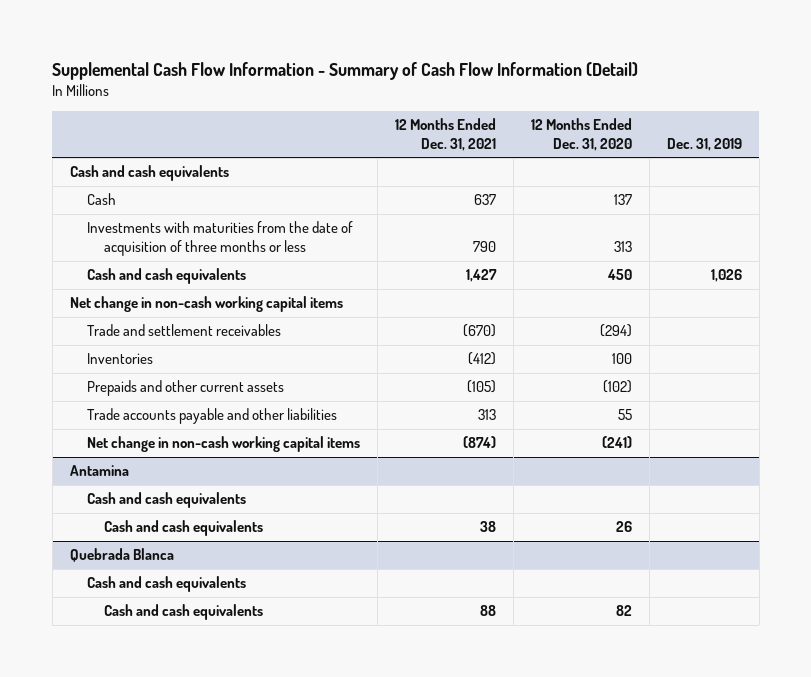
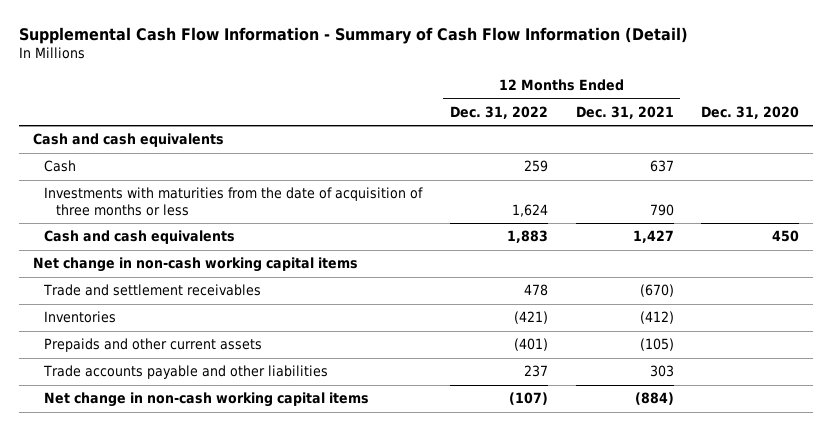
[530,118,632,152] 12 Months Ended Dec. 31, 2020 -> none
[666,138,742,152] Dec. 31, 2019 -> none
none -> [449,106,548,120] Dec. 31, 2022
none -> [701,106,800,120] Dec. 31, 2020
[69,465,129,477] Antamina -> none
[86,492,246,509] Cash and cash equivalents -> none
[103,520,263,537] Cash and cash equivalents -> none
[69,548,174,563] Quebrada Blanca -> none
[86,576,246,593] Cash and cash equivalents -> none
[103,604,263,621] Cash and cash equivalents -> none
[477,409,496,421] 313 -> [649,365,674,378] 303
[462,436,496,449] (874) -> [634,392,674,406] (884)

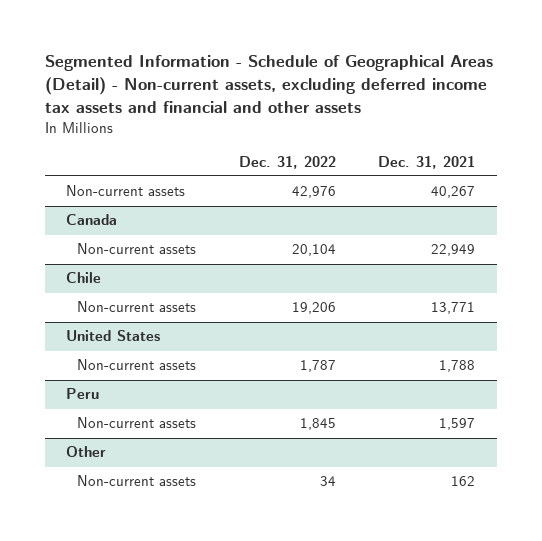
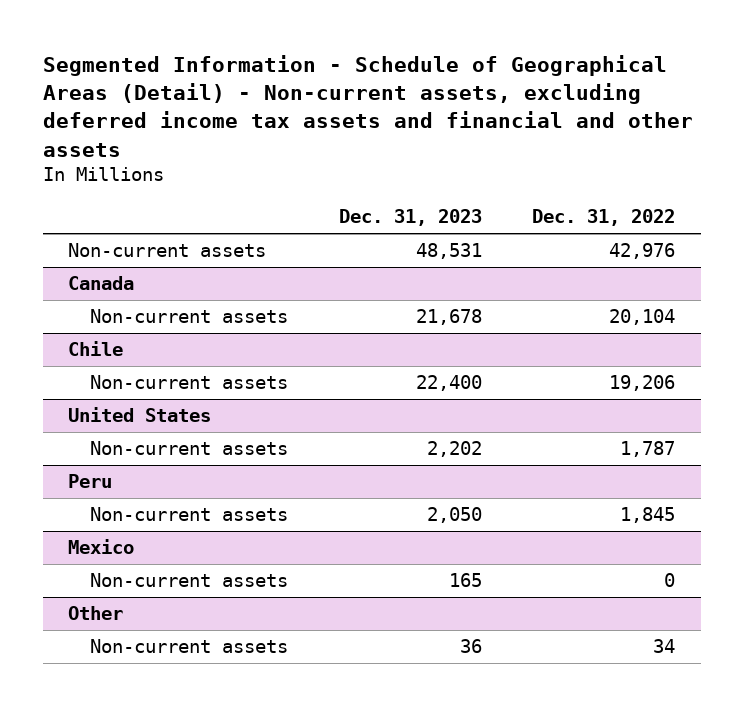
[378,155,476,169] Dec. 31, 2021 -> none
none -> [338,209,482,227] Dec. 31, 2023
none -> [68,539,135,555] Mexico
none -> [89,573,288,588] Non-current assets

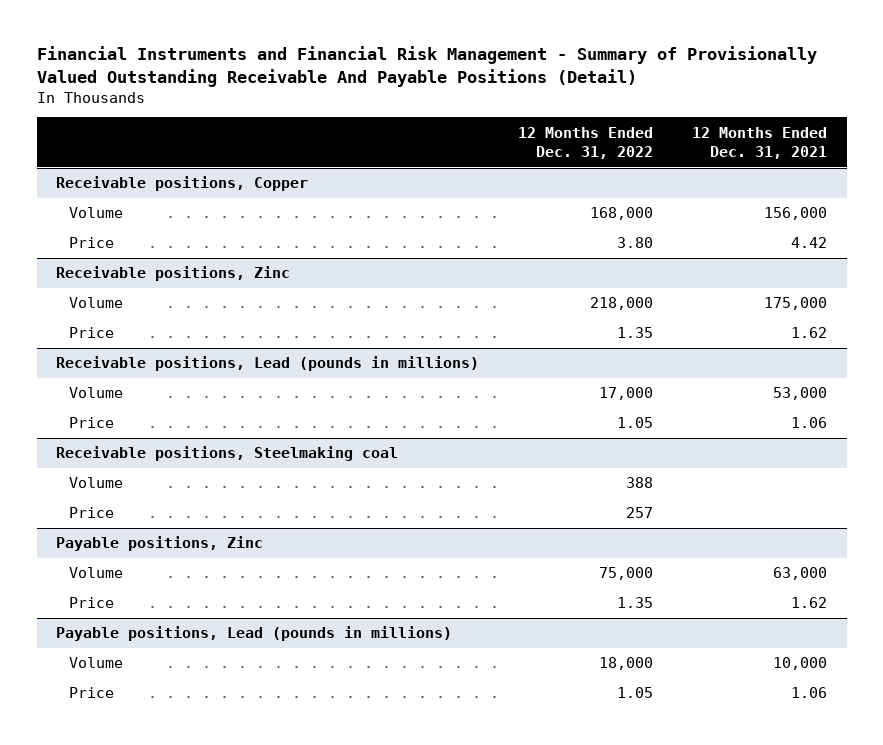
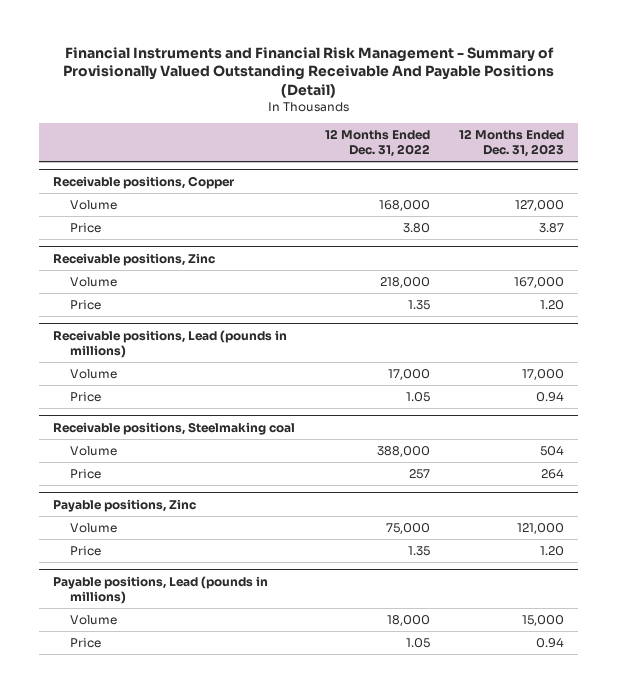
[692,126,828,159] 12 Months Ended Dec. 31, 2021 -> none
none -> [458,128,564,158] 12 Months Ended Dec. 31, 2023
[626,477,654,489] 388 -> [376,445,430,457] 388,000

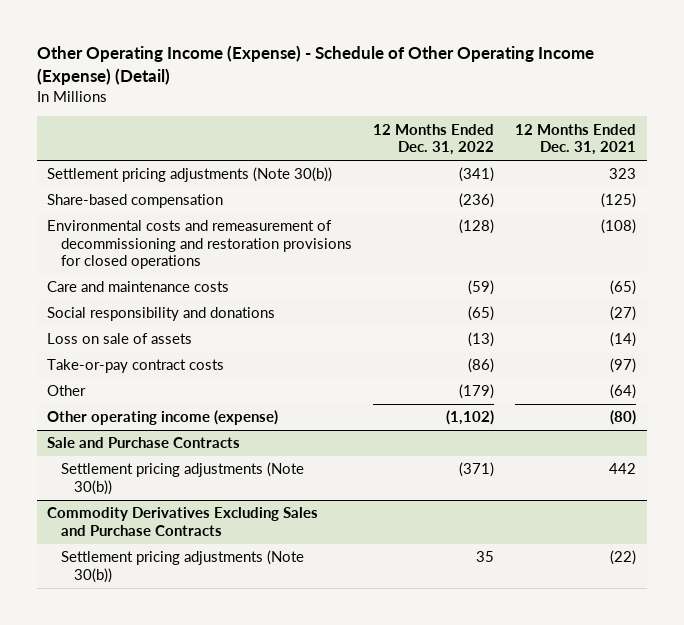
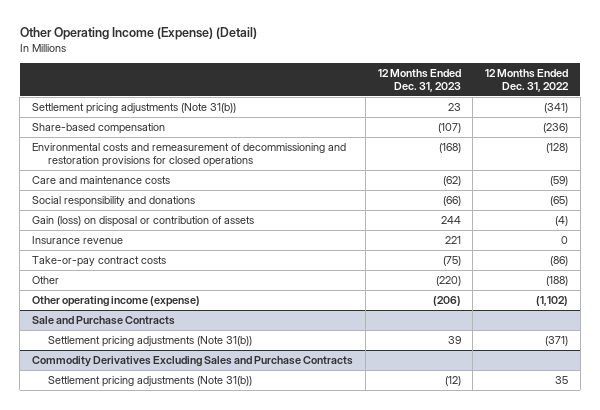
[36,45,594,85] Other Operating Income (Expense) - Schedule of Other Operating Income (Expense) (Detail) -> [19,26,257,40] Other Operating Income (Expense) (Detail)
[515,123,637,156] 12 Months Ended Dec. 31, 2021 -> none
none -> [377,68,461,92] 12 Months Ended Dec. 31, 2023
[47,167,333,183] Settlement pricing adjustments (Note 30(b)) -> [32,103,237,115] Settlement pricing adjustments (Note 31(b))
[47,333,193,345] Loss on sale of assets -> [32,216,255,228] Gain (loss) on disposal or contribution of assets
[467,332,494,348] (13) -> [555,216,569,227] (4)
none -> [32,236,124,245] Insurance revenue
[458,384,494,400] (179) -> [546,276,569,287] (188)
[60,462,304,495] Settlement pricing adjustments (Note 30(b)) -> [47,336,252,348] Settlement pricing adjustments (Note 31(b))
[60,550,304,583] Settlement pricing adjustments (Note 30(b)) -> [47,376,252,388] Settlement pricing adjustments (Note 31(b))

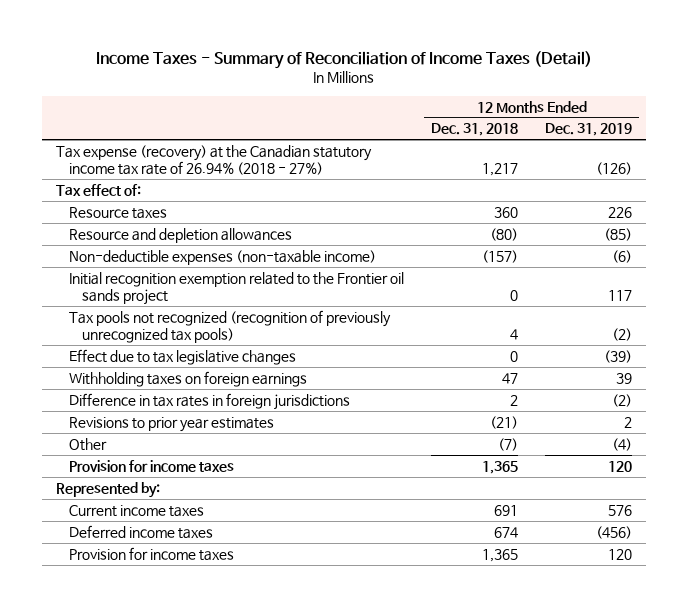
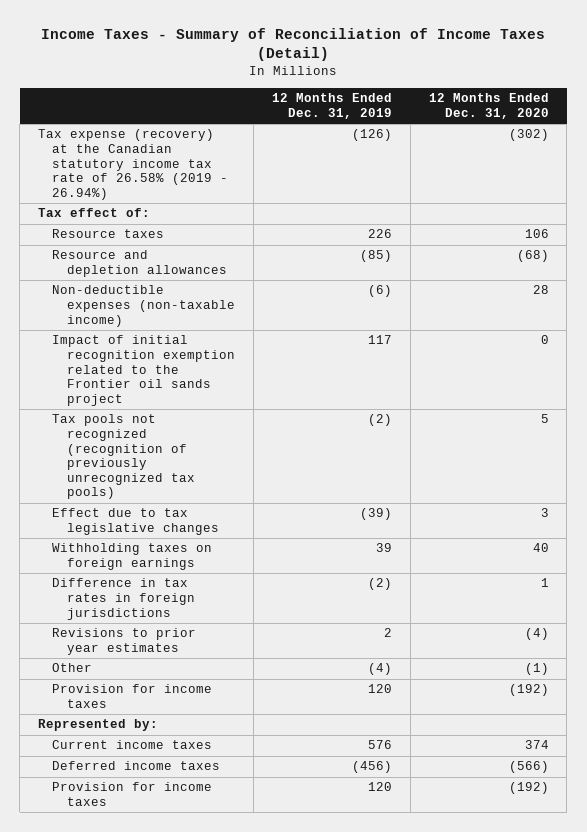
[431,123,519,137] Dec. 31, 2018 -> none
none -> [428,93,549,119] 12 Months Ended Dec. 31, 2020
[55,144,372,176] Tax expense (recovery) at the Canadian statutory income tax rate of 26.94% (2018 - 27%) -> [38,129,229,200] Tax expense (recovery) at the Canadian statutory income tax rate of 26.58% (2019 - 26.94%)
[69,271,405,306] Initial recognition exemption related to the Frontier oil sands project -> [52,335,235,406] Impact of initial recognition exemption related to the Frontier oil sands project

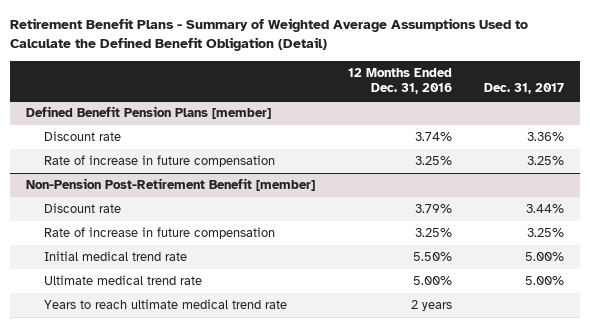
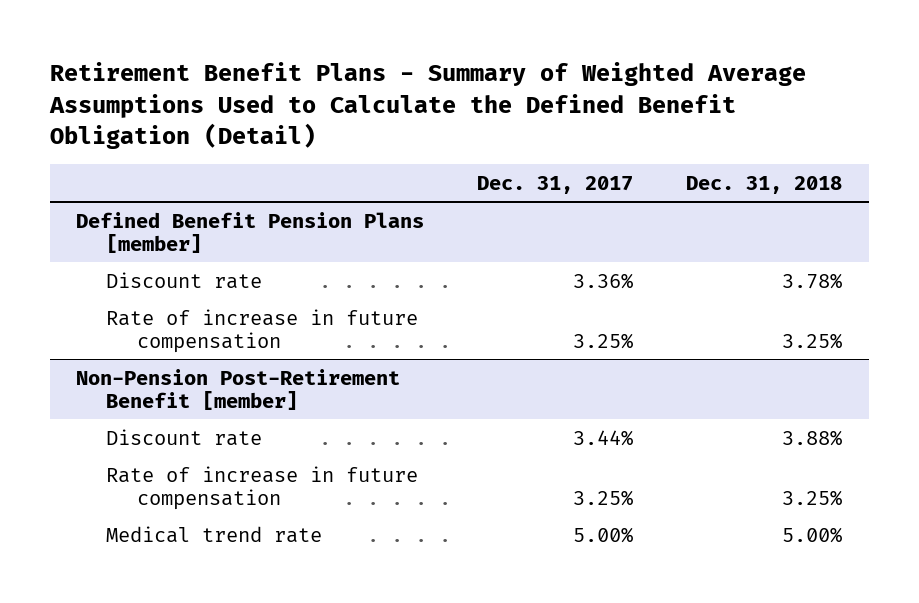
[347,67,452,95] 12 Months Ended Dec. 31, 2016 -> none
none -> [686,175,843,194] Dec. 31, 2018
[44,275,203,286] Ultimate medical trend rate -> none
[44,299,288,310] Years to reach ultimate medical trend rate -> none
[44,251,188,262] Initial medical trend rate -> [106,525,323,543] Medical trend rate

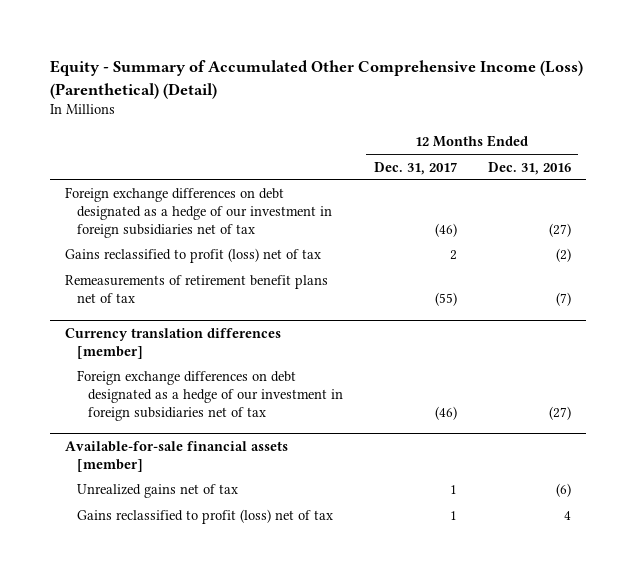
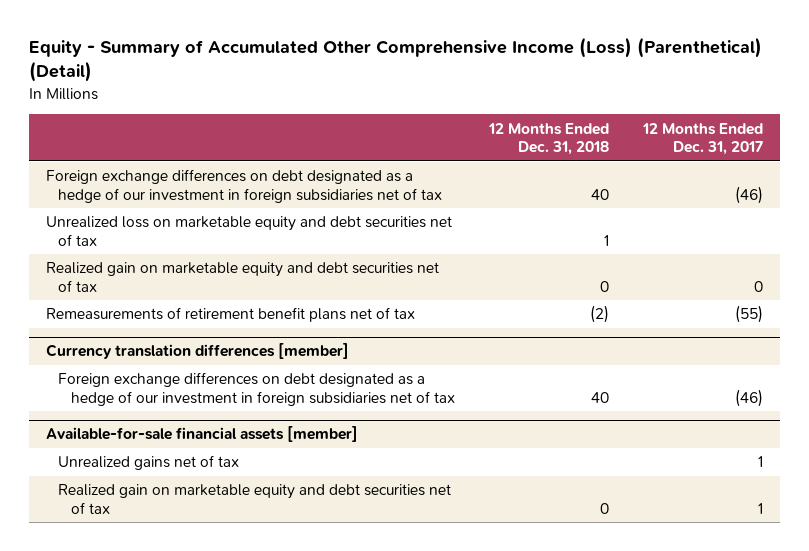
[487,161,571,175] Dec. 31, 2016 -> none
none -> [487,122,609,156] 12 Months Ended Dec. 31, 2018
[65,248,322,264] Gains reclassified to profit (loss) net of tax -> none
none -> [45,216,452,246] Unrealized loss on marketable equity and debt securities net of tax
none -> [45,262,439,292] Realized gain on marketable equity and debt securities net of tax
[76,509,333,525] Gains reclassified to profit (loss) net of tax -> none
none -> [58,484,452,514] Realized gain on marketable equity and debt securities net of tax

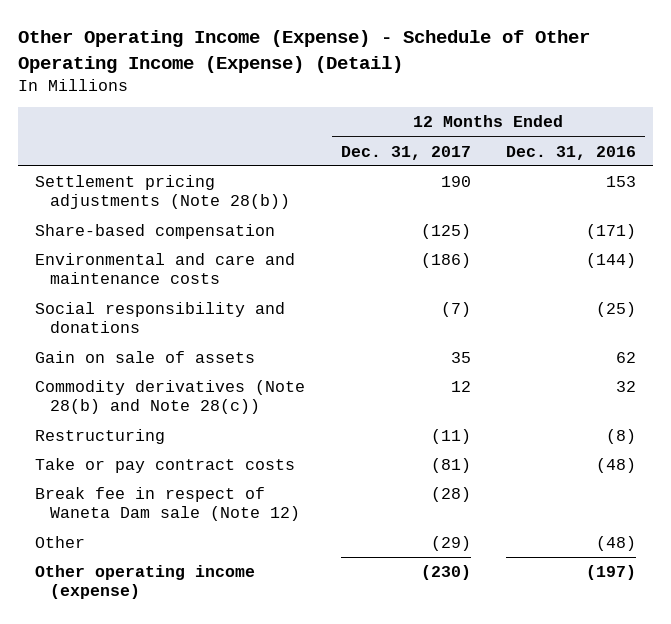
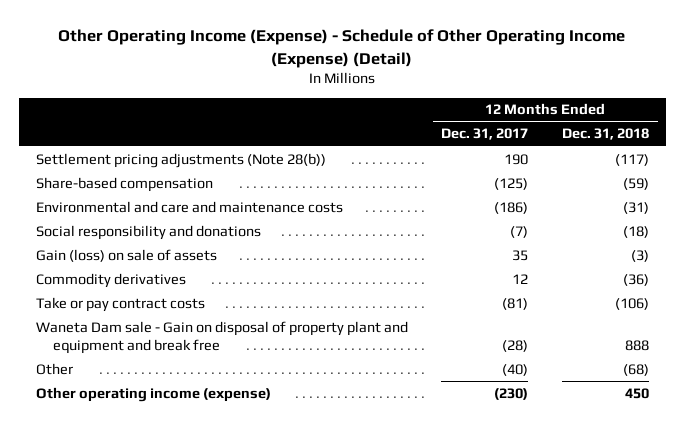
[505,145,636,160] Dec. 31, 2016 -> none
none -> [562,128,650,141] Dec. 31, 2018
[35,429,166,445] Restructuring -> none
[35,351,256,364] Gain on sale of assets -> [35,248,217,262] Gain (loss) on sale of assets
[35,380,306,415] Commodity derivatives (Note 28(b) and Note 28(c)) -> [35,272,186,288] Commodity derivatives
[35,487,301,522] Break fee in respect of Waneta Dam sale (Note 12) -> none
none -> [35,320,408,354] Waneta Dam sale - Gain on disposal of property plant and equipment and break free
[430,536,471,552] (29) -> [502,363,529,376] (40)

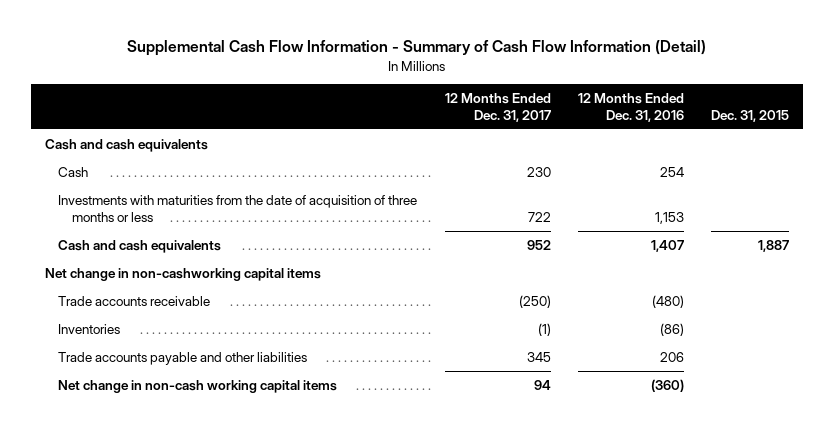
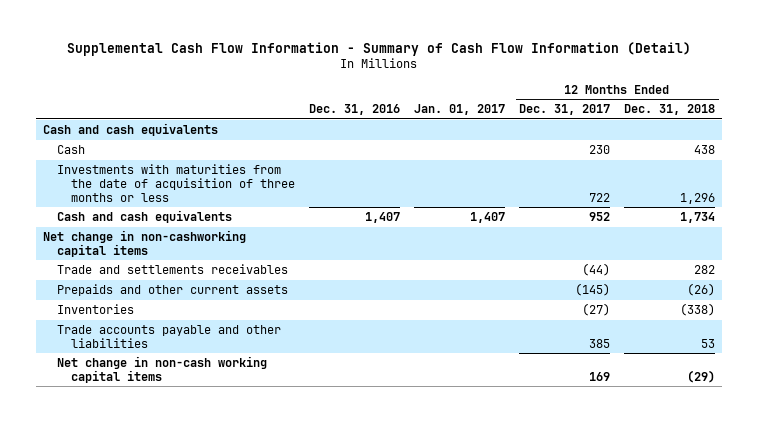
[578,92,685,122] 12 Months Ended Dec. 31, 2016 -> none
[711,109,790,122] Dec. 31, 2015 -> none
none -> [308,104,400,116] Dec. 31, 2016
none -> [414,104,506,116] Jan. 01, 2017
none -> [624,104,716,116] Dec. 31, 2018
[58,295,211,306] Trade accounts receivable -> none
none -> [56,263,288,274] Trade and settlements receivables
none -> [56,283,288,296] Prepaids and other current assets
[537,322,551,336] (1) -> [582,302,611,316] (27)
[526,351,551,362] 345 -> [589,338,611,348] 385
[533,379,551,390] 94 -> [589,371,611,381] 169

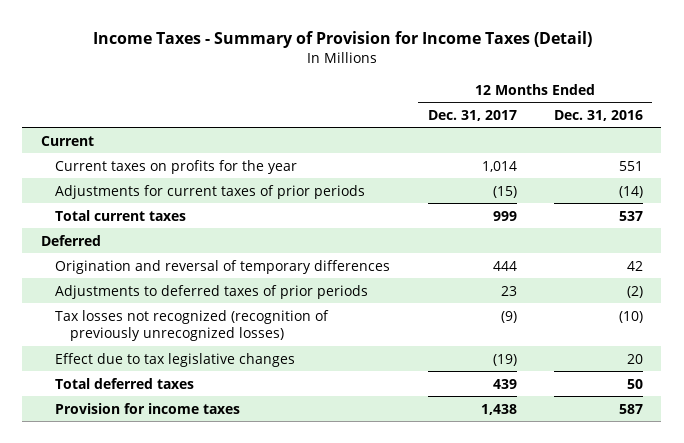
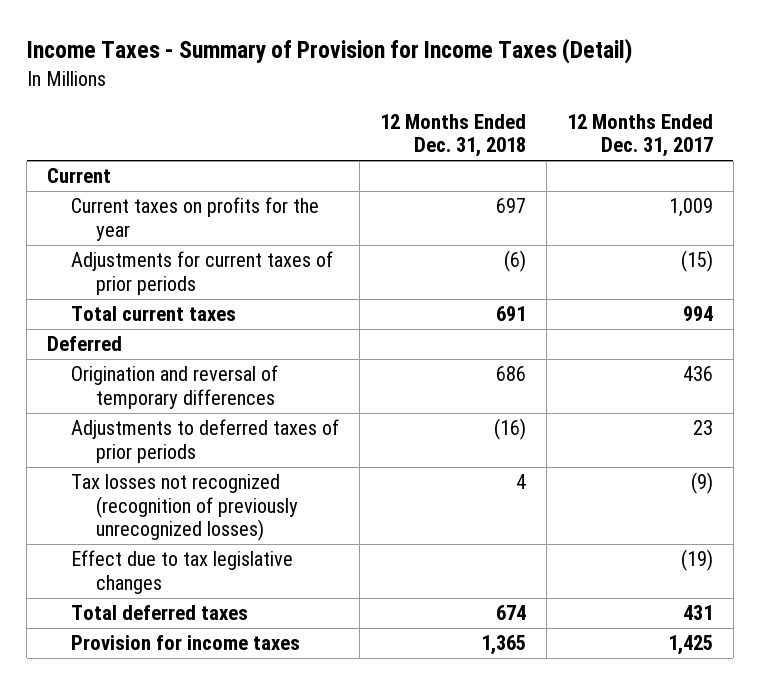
[553,109,643,121] Dec. 31, 2016 -> none
none -> [380,113,527,158] 12 Months Ended Dec. 31, 2018
[481,160,517,172] 1,014 -> [668,198,713,218] 1,009
[492,210,517,221] 999 -> [682,306,713,322] 994
[492,260,517,271] 444 -> [682,366,713,382] 436
[492,378,517,389] 439 -> [682,605,713,621] 431
[480,403,517,415] 1,438 -> [667,635,713,656] 1,425

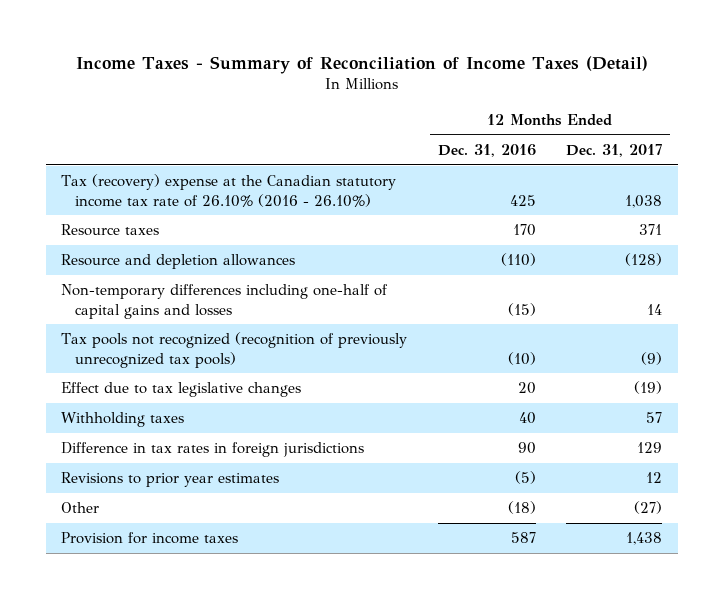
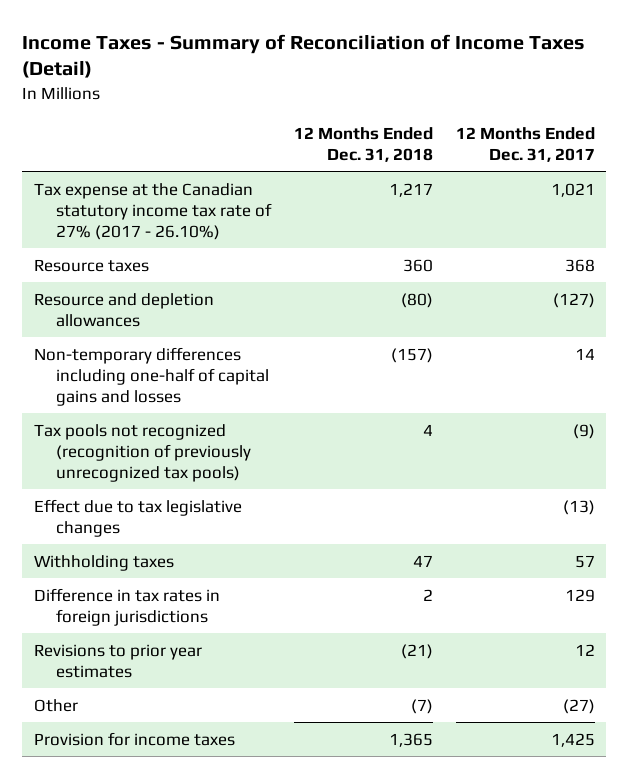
[437,143,536,157] Dec. 31, 2016 -> none
none -> [293,126,433,162] 12 Months Ended Dec. 31, 2018
[60,174,396,207] Tax (recovery) expense at the Canadian statutory income tax rate of 26.10% (2016 - 26.10%) -> [33,182,272,240] Tax expense at the Canadian statutory income tax rate of 27% (2017 - 26.10%)
[625,194,663,208] 1,038 -> [550,182,595,197] 1,021
[639,224,663,236] 371 -> [564,258,595,272] 368
[625,253,663,267] (128) -> [552,292,595,308] (127)
[634,381,663,395] (19) -> [562,499,595,515] (13)
[626,532,663,546] 1,438 -> [550,732,595,747] 1,425

